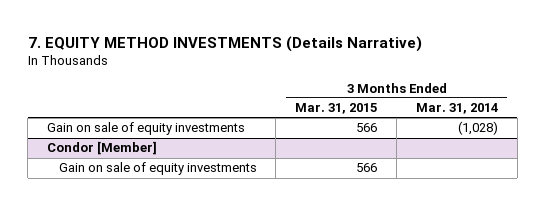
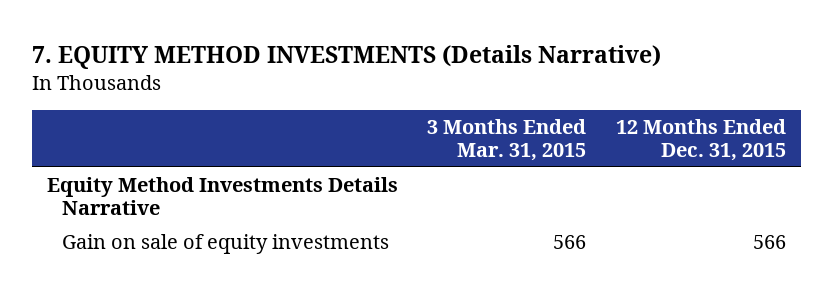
[415,103,498,115] Mar. 31, 2014 -> none
none -> [616,118,787,161] 12 Months Ended Dec. 31, 2015
[46,122,245,136] Gain on sale of equity investments -> none
[46,141,157,156] Condor [Member] -> none
none -> [46,176,398,216] Equity Method Investments Details Narrative

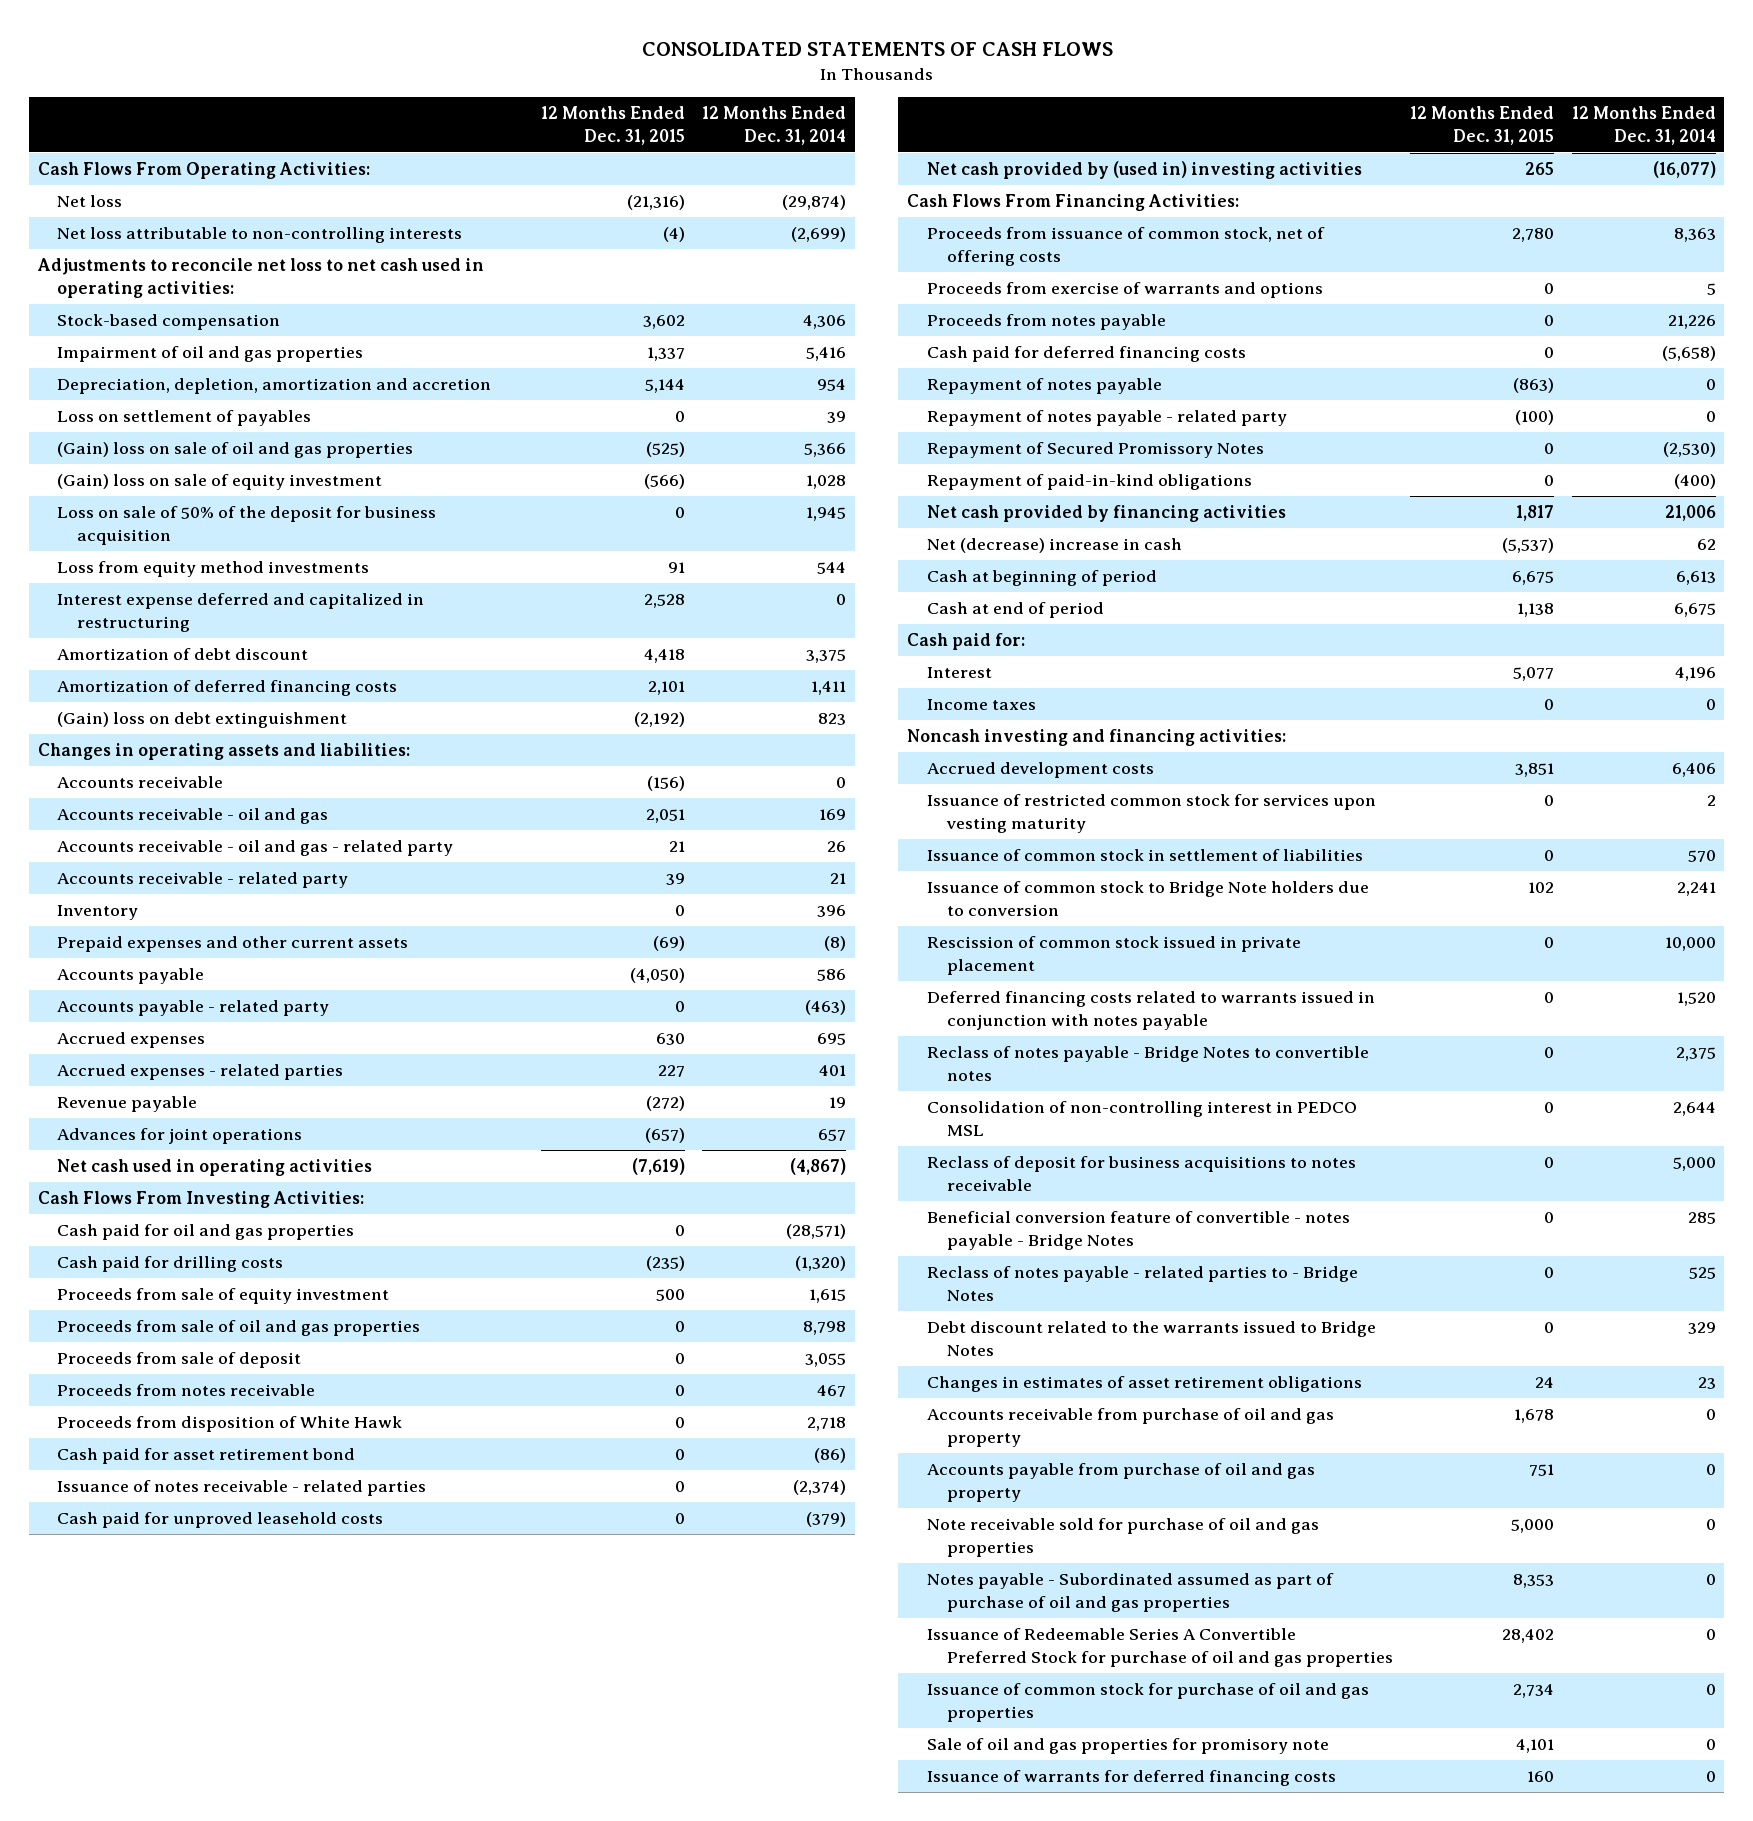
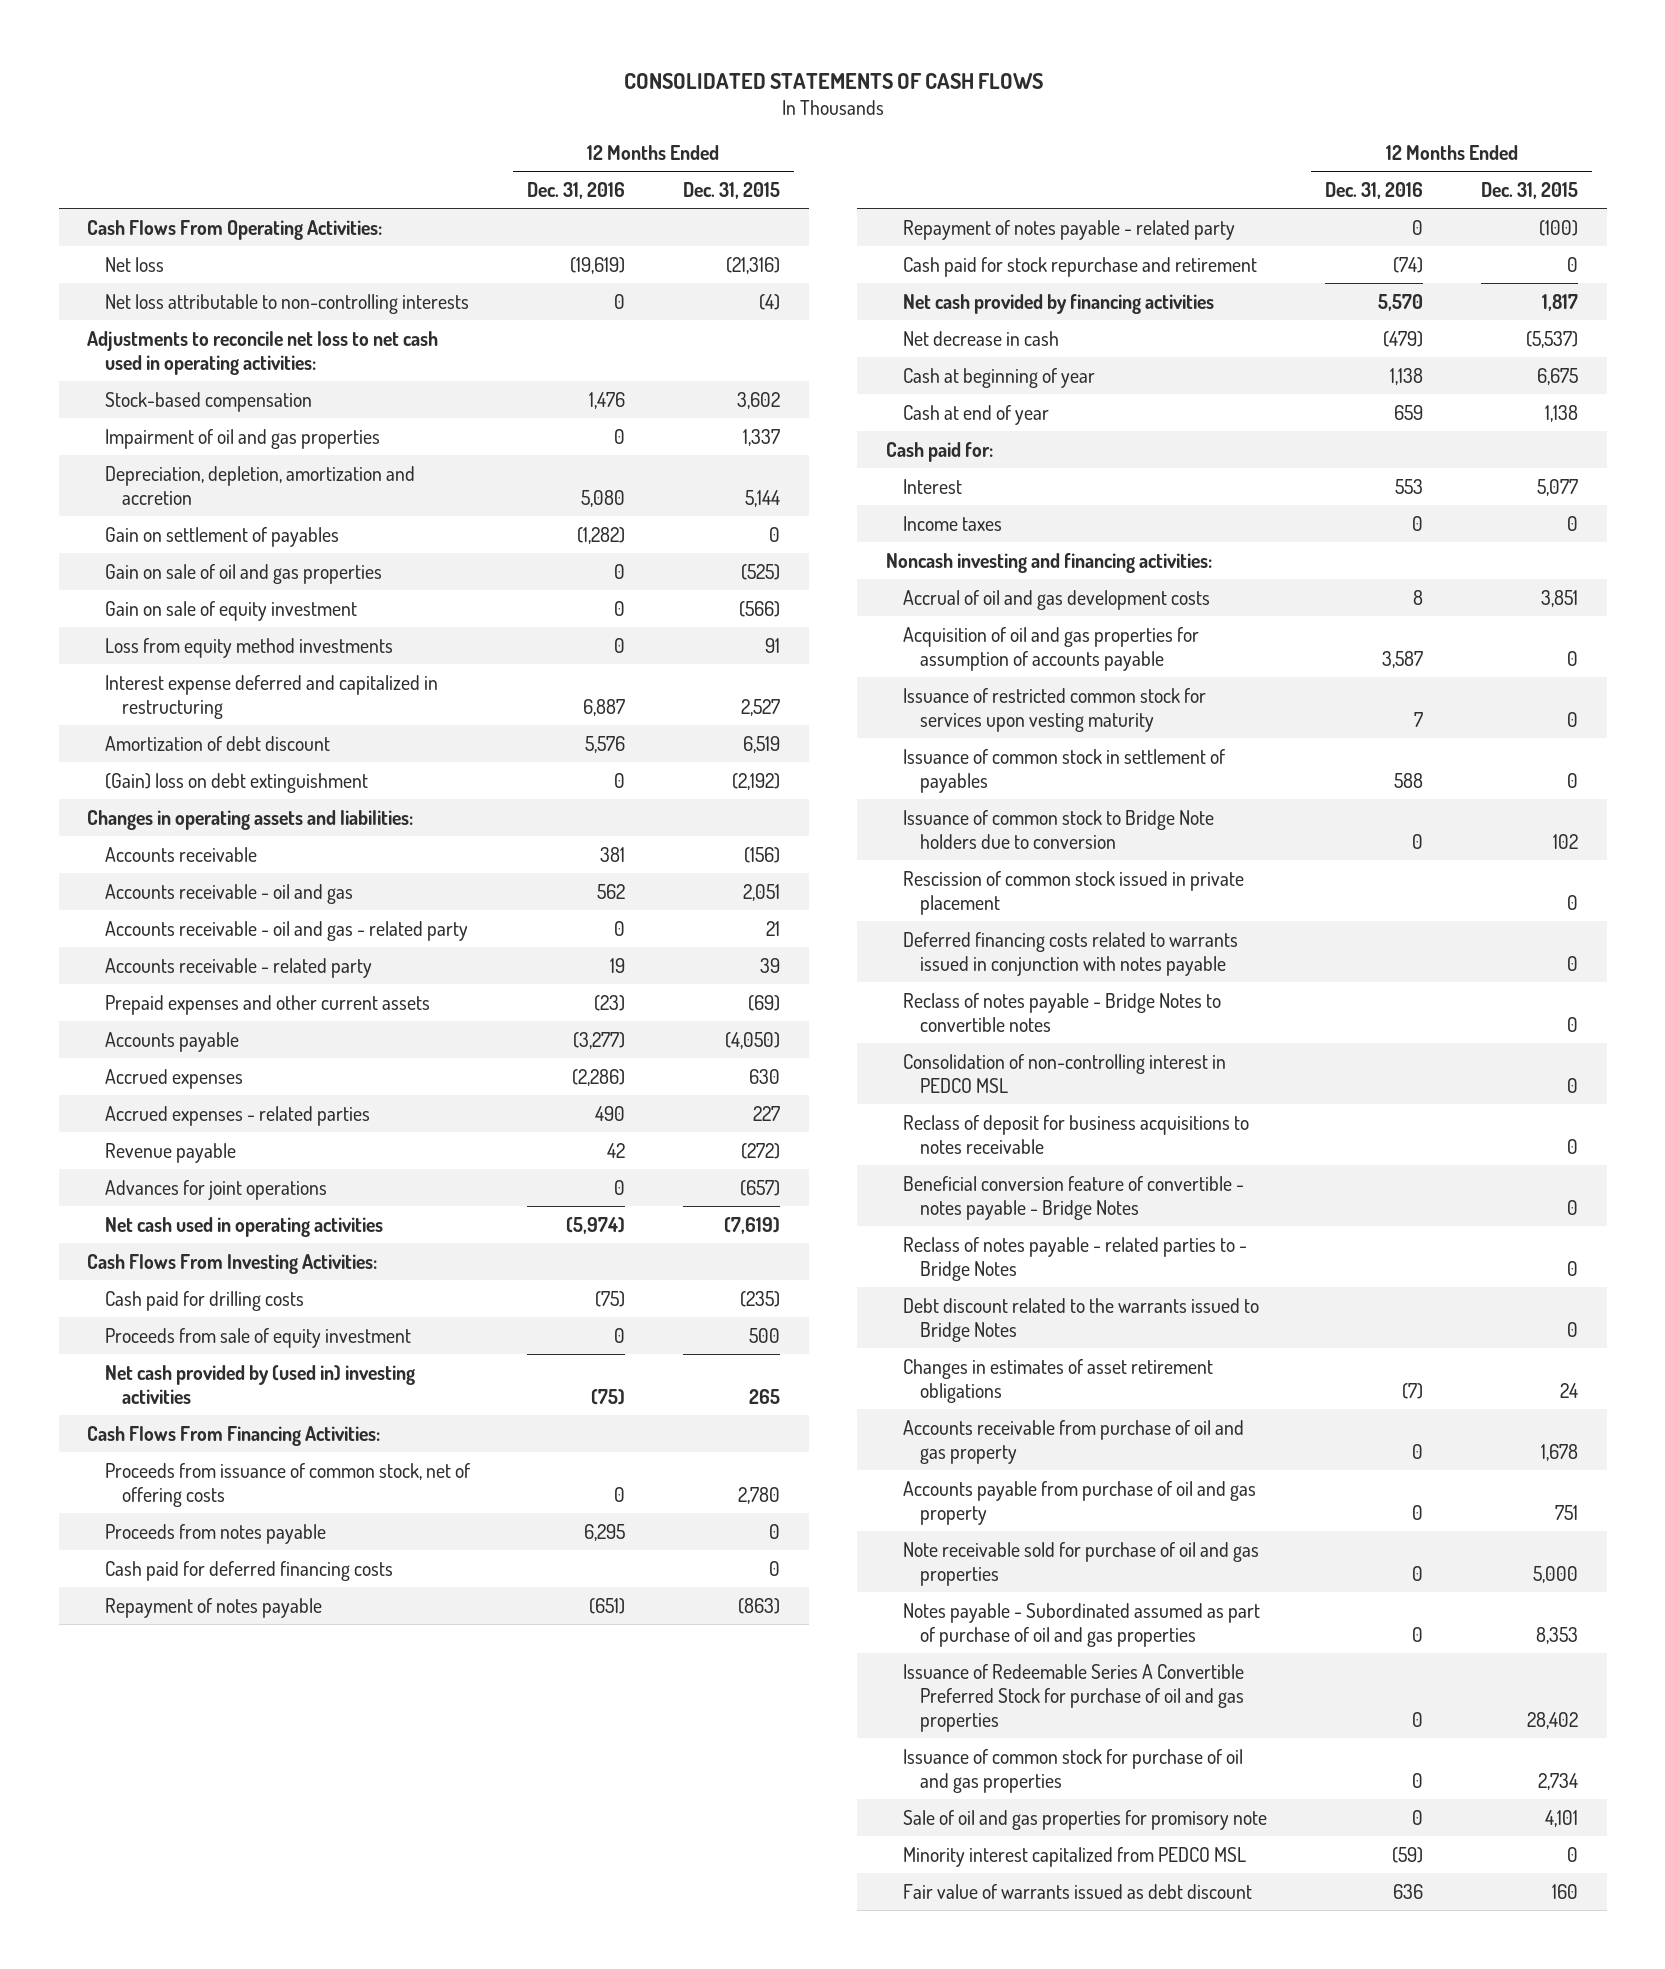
[702,106,847,145] 12 Months Ended Dec. 31, 2014 -> none
none -> [527,181,626,199] Dec. 31, 2016
[57,506,437,545] Loss on sale of 50% of the deposit for business acquisition -> none
[57,410,312,427] Loss on settlement of payables -> [104,526,339,547] Gain on settlement of payables
[57,442,414,459] (Gain) loss on sale of oil and gas properties -> [104,563,382,584] Gain on sale of oil and gas properties
[57,474,383,491] (Gain) loss on sale of equity investment -> [104,600,357,621] Gain on sale of equity investment
[57,680,398,697] Amortization of deferred financing costs -> none
[643,594,685,609] 2,528 -> [740,698,780,716] 2,527
[643,649,685,664] 4,418 -> [742,735,780,753] 6,519
[57,905,139,921] Inventory -> none
[57,1000,330,1017] Accounts payable - related party -> none
[57,1224,355,1241] Cash paid for oil and gas properties -> none
[57,1320,421,1337] Proceeds from sale of oil and gas properties -> none
[57,1352,302,1369] Proceeds from sale of deposit -> none
[57,1384,316,1397] Proceeds from notes receivable -> none
[57,1416,403,1433] Proceeds from disposition of White Hawk -> none
[57,1448,356,1465] Cash paid for asset retirement bond -> none
[57,1480,427,1497] Issuance of notes receivable - related parties -> none
[57,1512,384,1529] Cash paid for unproved leasehold costs -> none
[926,282,1323,299] Proceeds from exercise of warrants and options -> none
[926,442,1264,459] Repayment of Secured Promissory Notes -> none
[926,474,1252,491] Repayment of paid-in-kind obligations -> none
none -> [902,256,1257,277] Cash paid for stock repurchase and retirement
[926,538,1182,554] Net (decrease) increase in cash -> [902,330,1059,346] Net decrease in cash
[926,570,1157,587] Cash at beginning of period -> [902,367,1095,388] Cash at beginning of year
[926,602,1104,619] Cash at end of period -> [902,404,1049,425] Cash at end of year
[926,762,1154,779] Accrued development costs -> [902,589,1210,610] Accrual of oil and gas development costs
none -> [902,626,1199,671] Acquisition of oil and gas properties for assumption of accounts payable
[926,849,1363,862] Issuance of common stock in settlement of liabilities -> [902,748,1225,793] Issuance of common stock in settlement of payables
none -> [902,1846,1246,1867] Minority interest capitalized from PEDCO MSL
[926,1770,1336,1787] Issuance of warrants for deferred financing costs -> [902,1883,1252,1899] Fair value of warrants issued as debt discount

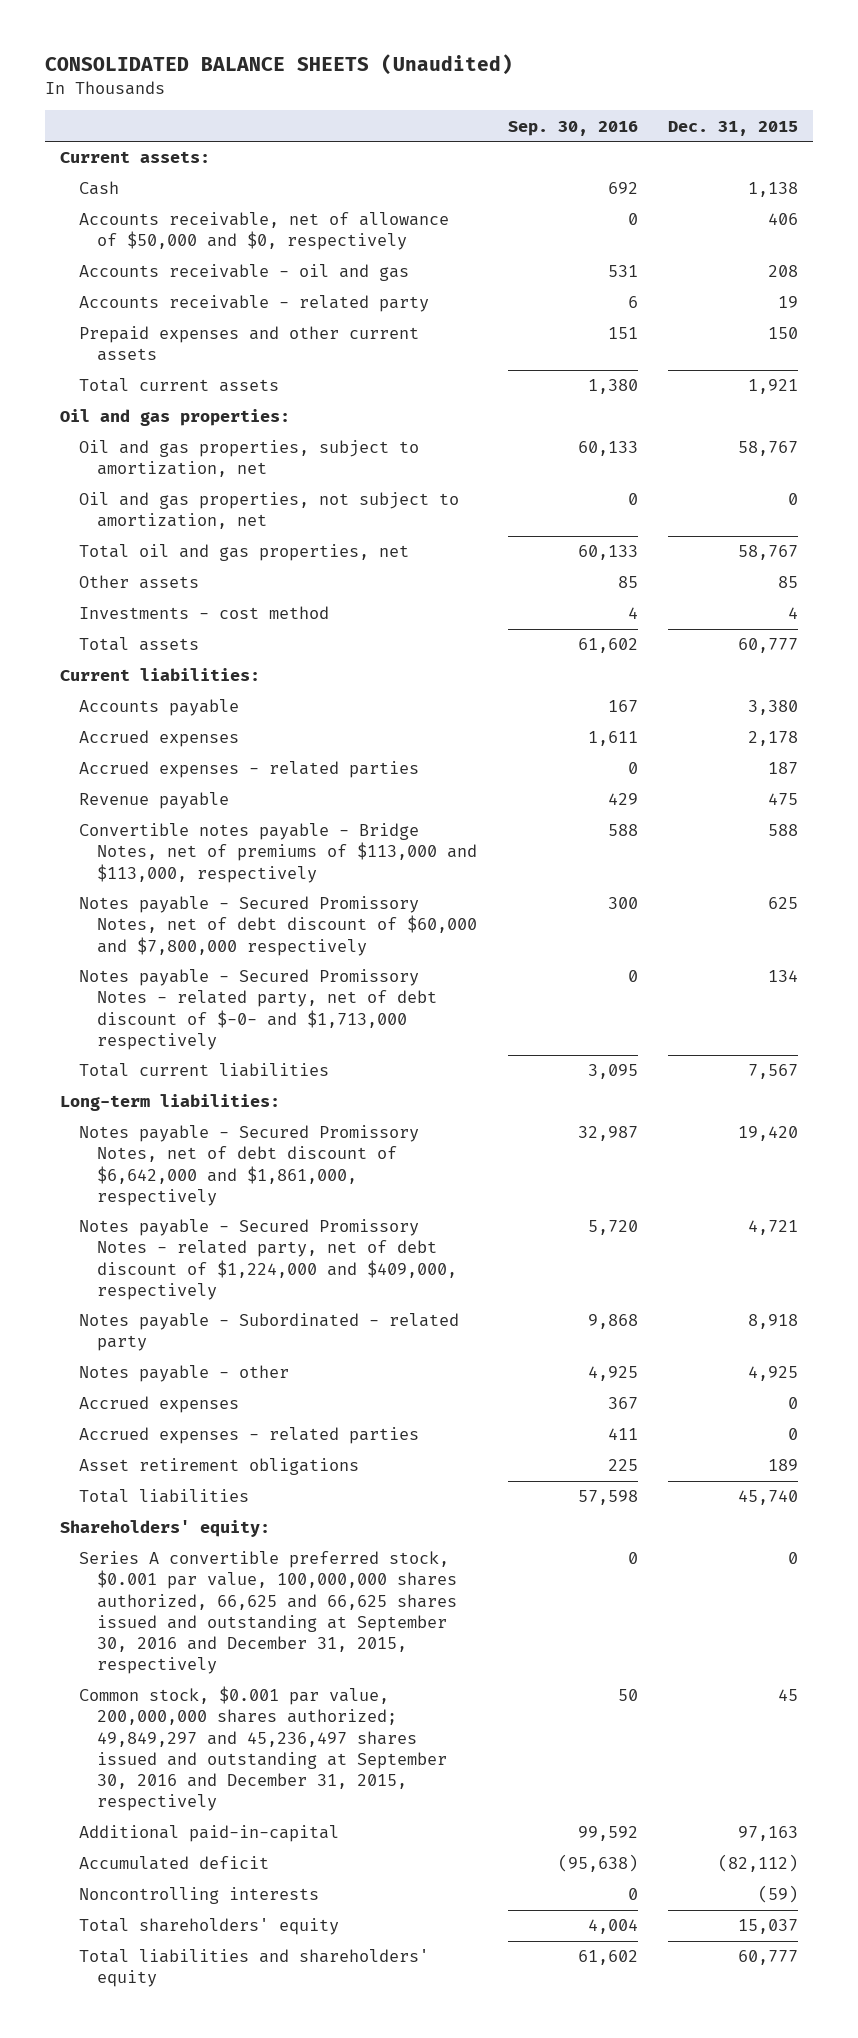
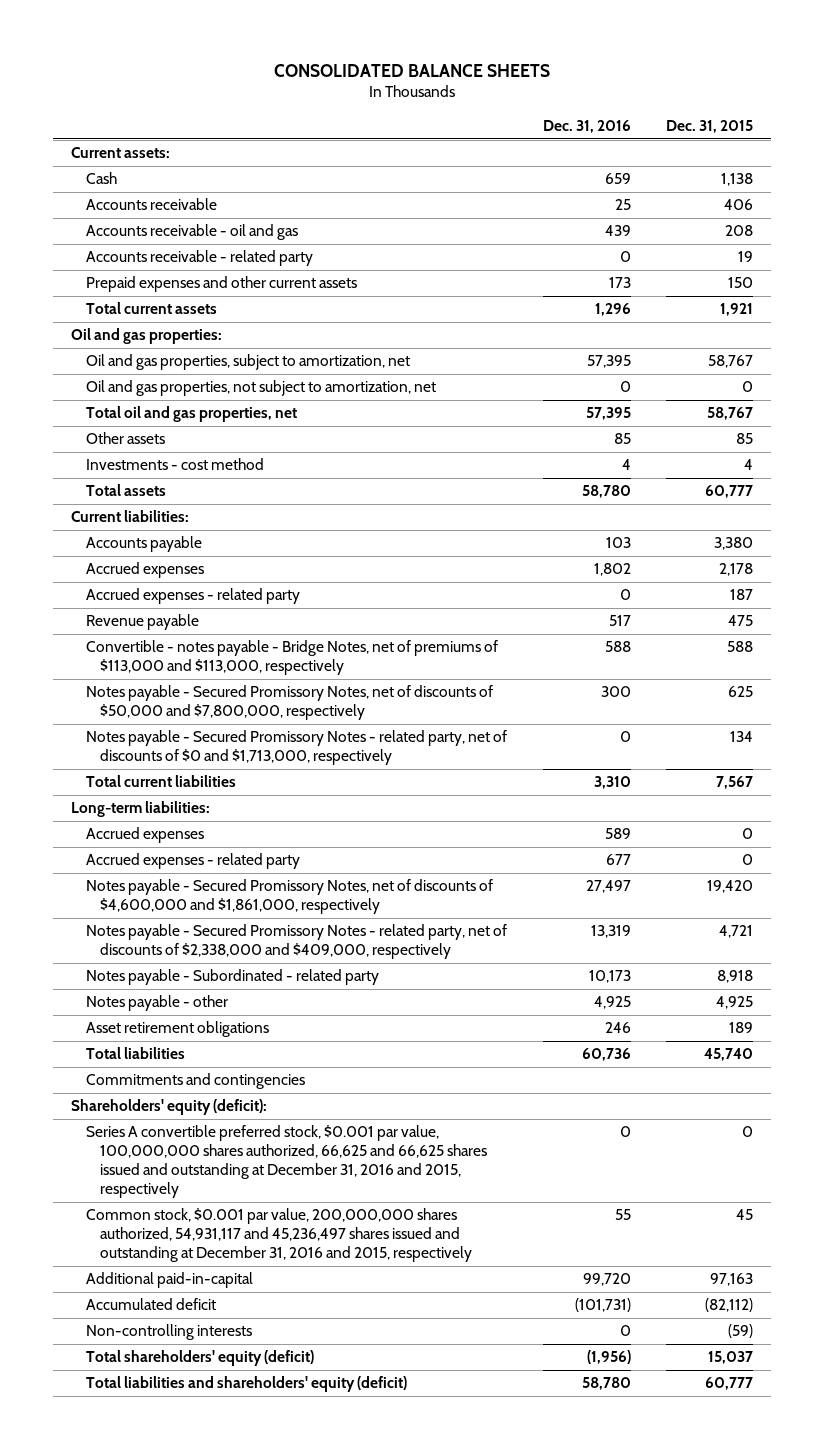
[45,53,514,75] CONSOLIDATED BALANCE SHEETS (Unaudited) -> [274,63,551,77] CONSOLIDATED BALANCE SHEETS
[507,120,638,136] Sep. 30, 2016 -> none
none -> [542,119,631,133] Dec. 31, 2016
[78,212,449,251] Accounts receivable, net of allowance of $50,000 and $0, respectively -> [85,198,217,211] Accounts receivable
[78,761,419,779] Accrued expenses - related parties -> [85,588,300,605] Accrued expenses - related party
[78,823,478,883] Convertible notes payable - Bridge Notes, net of premiums of $113,000 and $113,000, respectively -> [85,640,498,676] Convertible - notes payable - Bridge Notes, net of premiums of $113,000 and $113,000, respectively
[78,896,478,956] Notes payable - Secured Promissory Notes, net of debt discount of $60,000 and $7,800,000 respectively -> [85,685,493,721] Notes payable - Secured Promissory Notes, net of discounts of $50,000 and $7,800,000, respectively
[78,969,438,1050] Notes payable - Secured Promissory Notes - related party, net of debt discount of $-0- and $1,713,000 respectively -> [85,730,507,766] Notes payable - Secured Promissory Notes - related party, net of discounts of $0 and $1,713,000, respectively
[78,1396,239,1414] Accrued expenses -> [85,827,204,844] Accrued expenses
none -> [85,853,300,870] Accrued expenses - related party
[78,1125,419,1206] Notes payable - Secured Promissory Notes, net of debt discount of $6,642,000 and $1,861,000, respectively -> [85,879,493,915] Notes payable - Secured Promissory Notes, net of discounts of $4,600,000 and $1,861,000, respectively
[78,1219,458,1300] Notes payable - Secured Promissory Notes - related party, net of debt discount of $1,224,000 and $409,000, respectively -> [85,924,507,960] Notes payable - Secured Promissory Notes - related party, net of discounts of $2,338,000 and $409,000, respectively
[78,1427,419,1445] Accrued expenses - related parties -> none
none -> [85,1073,305,1090] Commitments and contingencies
[60,1520,271,1538] Shareholders' equity: -> [70,1099,267,1116] Shareholders' equity (deficit):
[78,1551,458,1675] Series A convertible preferred stock, $0.001 par value, 100,000,000 shares authorized, 66,625 and 66,625 shares issued and outstanding at September 30, 2016 and December 31, 2015, respectively -> [85,1125,488,1199] Series A convertible preferred stock, $0.001 par value, 100,000,000 shares authorized, 66,625 and 66,625 shares issued and outstanding at December 31, 2016 and 2015, respectively
[78,1686,448,1812] Common stock, $0.001 par value, 200,000,000 shares authorized; 49,849,297 and 45,236,497 shares issued and outstanding at September 30, 2016 and December 31, 2015, respectively -> [85,1208,473,1263] Common stock, $0.001 par value, 200,000,000 shares authorized, 54,931,117 and 45,236,497 shares issued and outstanding at December 31, 2016 and 2015, respectively
[78,1887,319,1905] Noncontrolling interests -> [85,1324,252,1341] Non-controlling interests
[78,1918,339,1936] Total shareholders' equity -> [85,1350,314,1367] Total shareholders' equity (deficit)
[78,1949,429,1988] Total liabilities and shareholders' equity -> [85,1376,407,1393] Total liabilities and shareholders' equity (deficit)

